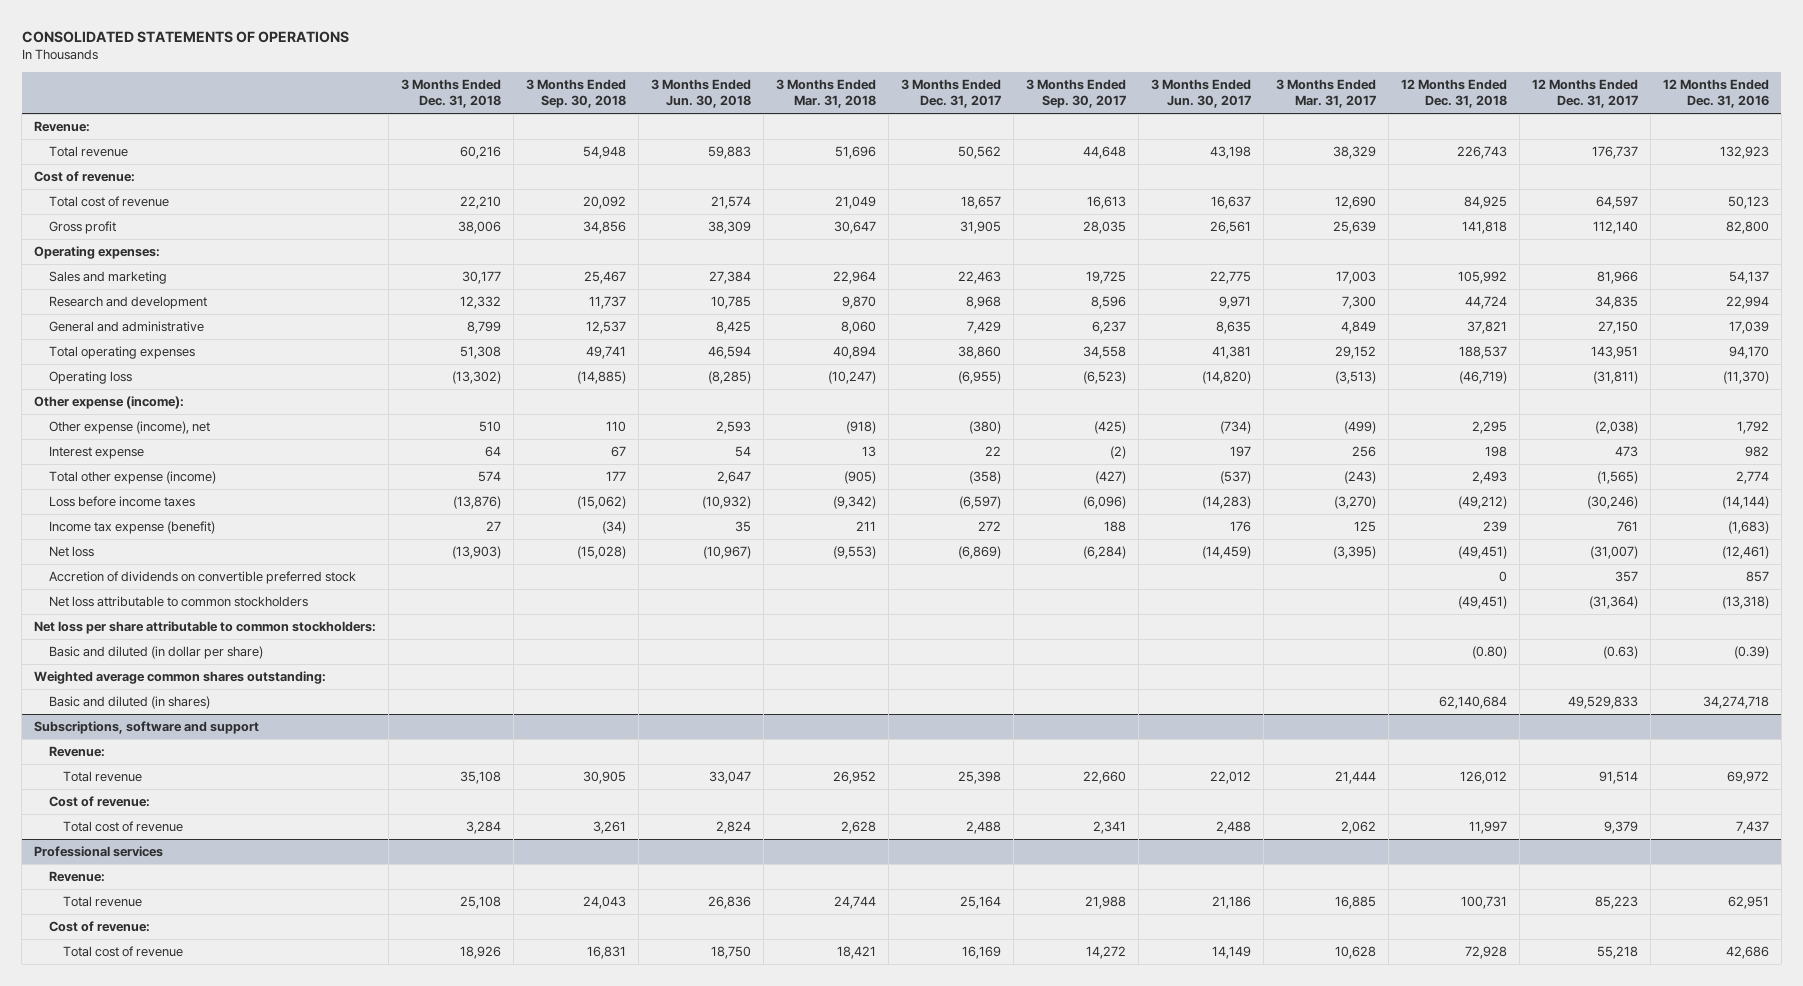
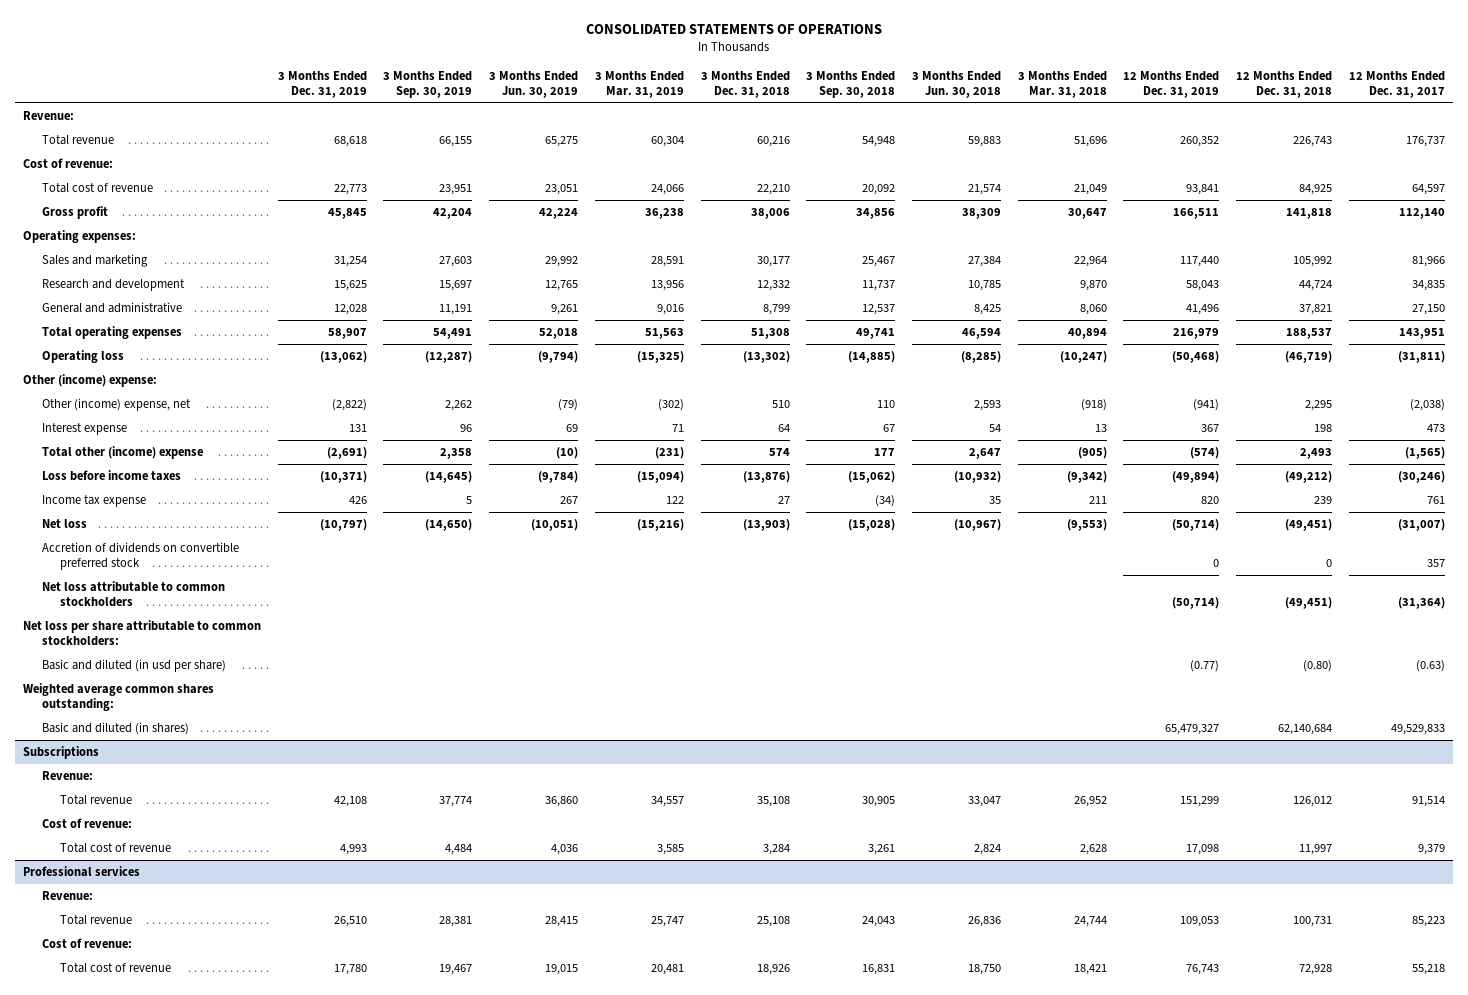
[901,78,1002,109] 3 Months Ended Dec. 31, 2017 -> none
[1026,78,1127,109] 3 Months Ended Sep. 30, 2017 -> none
[1151,78,1252,109] 3 Months Ended Jun. 30, 2017 -> none
[1276,78,1377,109] 3 Months Ended Mar. 31, 2017 -> none
[1663,78,1770,109] 12 Months Ended Dec. 31, 2016 -> none
none -> [277,71,367,99] 3 Months Ended Dec. 31, 2019
none -> [383,71,473,99] 3 Months Ended Sep. 30, 2019
none -> [489,71,579,99] 3 Months Ended Jun. 30, 2019
none -> [594,71,684,99] 3 Months Ended Mar. 31, 2019
none -> [1123,71,1220,99] 12 Months Ended Dec. 31, 2019
[34,395,185,409] Other expense (income): -> [23,373,158,387] Other (income) expense:
[48,420,210,434] Other expense (income), net -> [41,397,191,411] Other (income) expense, net
[48,470,216,484] Total other expense (income) -> [41,445,203,459] Total other (income) expense
[48,520,215,534] Income tax expense (benefit) -> [41,494,146,507] Income tax expense
[48,645,263,659] Basic and diluted (in dollar per share) -> [41,658,226,672] Basic and diluted (in usd per share)
[34,720,260,734] Subscriptions, software and support -> none
none -> [23,745,100,759] Subscriptions

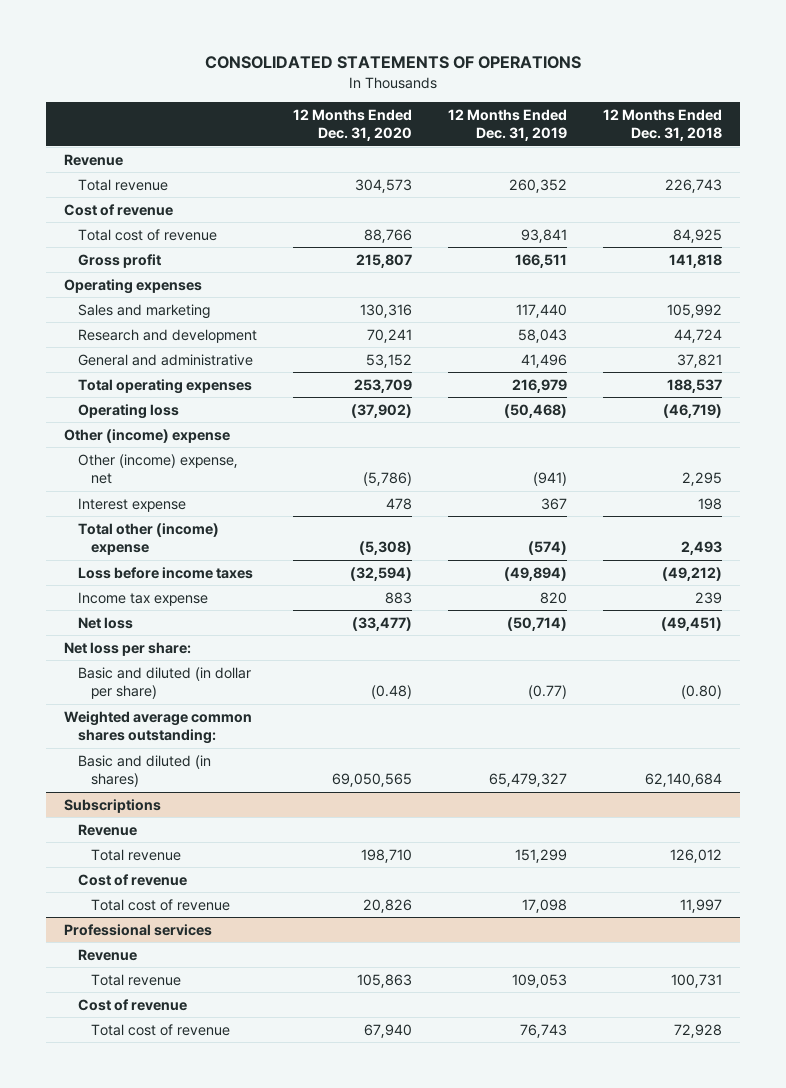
[277,71,367,99] 3 Months Ended Dec. 31, 2019 -> none
[383,71,473,99] 3 Months Ended Sep. 30, 2019 -> none
[489,71,579,99] 3 Months Ended Jun. 30, 2019 -> none
[594,71,684,99] 3 Months Ended Mar. 31, 2019 -> none
[700,71,790,99] 3 Months Ended Dec. 31, 2018 -> none
[806,71,896,99] 3 Months Ended Sep. 30, 2018 -> none
[911,71,1001,99] 3 Months Ended Jun. 30, 2018 -> none
[1017,71,1107,99] 3 Months Ended Mar. 31, 2018 -> none
[1348,71,1445,99] 12 Months Ended Dec. 31, 2017 -> none
none -> [292,108,412,142] 12 Months Ended Dec. 31, 2020
[23,110,75,120] Revenue: -> [63,153,123,166] Revenue
[23,157,114,168] Cost of revenue: -> [63,203,173,216] Cost of revenue
[23,229,137,243] Operating expenses: -> [63,278,202,294] Operating expenses
[23,373,158,387] Other (income) expense: -> [63,428,230,443] Other (income) expense
[41,541,239,571] Accretion of dividends on convertible preferred stock -> none
[41,580,225,608] Net loss attributable to common stockholders -> none
[23,619,262,647] Net loss per share attributable to common stockholders: -> [63,641,191,656] Net loss per share:
[41,658,226,672] Basic and diluted (in usd per share) -> [77,666,251,700] Basic and diluted (in dollar per share)
[41,770,93,780] Revenue: -> [77,823,137,836] Revenue
[41,817,132,828] Cost of revenue: -> [77,873,187,886] Cost of revenue
[41,890,93,900] Revenue: -> [77,948,137,961] Revenue
[41,937,132,948] Cost of revenue: -> [77,998,187,1011] Cost of revenue

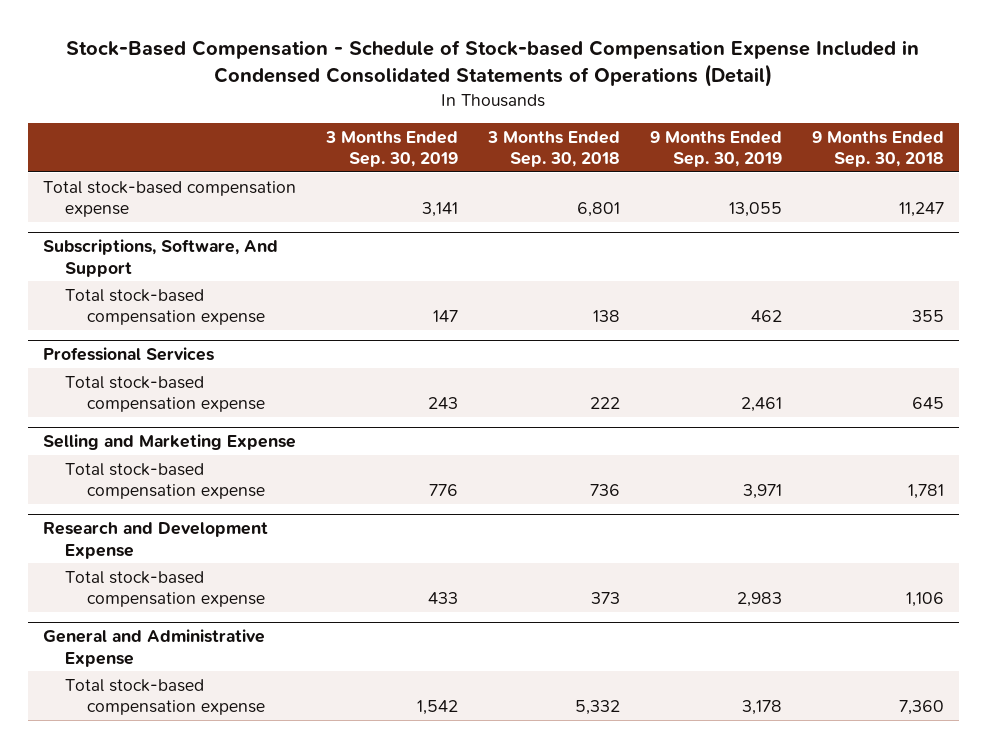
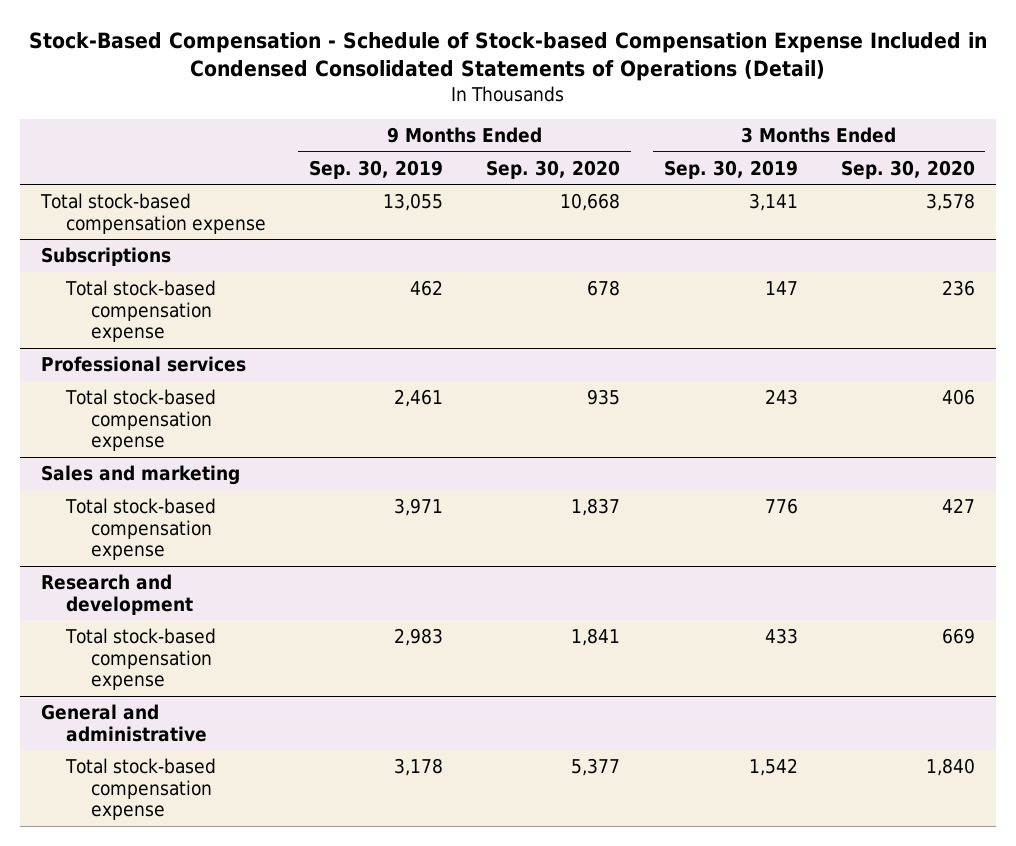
[486,130,620,168] 3 Months Ended Sep. 30, 2018 -> none
[811,130,944,168] 9 Months Ended Sep. 30, 2018 -> none
none -> [486,159,621,179] Sep. 30, 2020
none -> [840,159,975,179] Sep. 30, 2020
[42,239,278,277] Subscriptions, Software, And Support -> [41,246,172,266] Subscriptions
[42,347,214,362] Professional Services -> [41,355,247,372] Professional services
[42,434,296,451] Selling and Marketing Expense -> [41,464,241,485] Sales and marketing
[42,522,268,559] Research and Development Expense -> [41,573,194,615] Research and development
[42,629,265,667] General and Administrative Expense -> [41,703,208,742] General and administrative

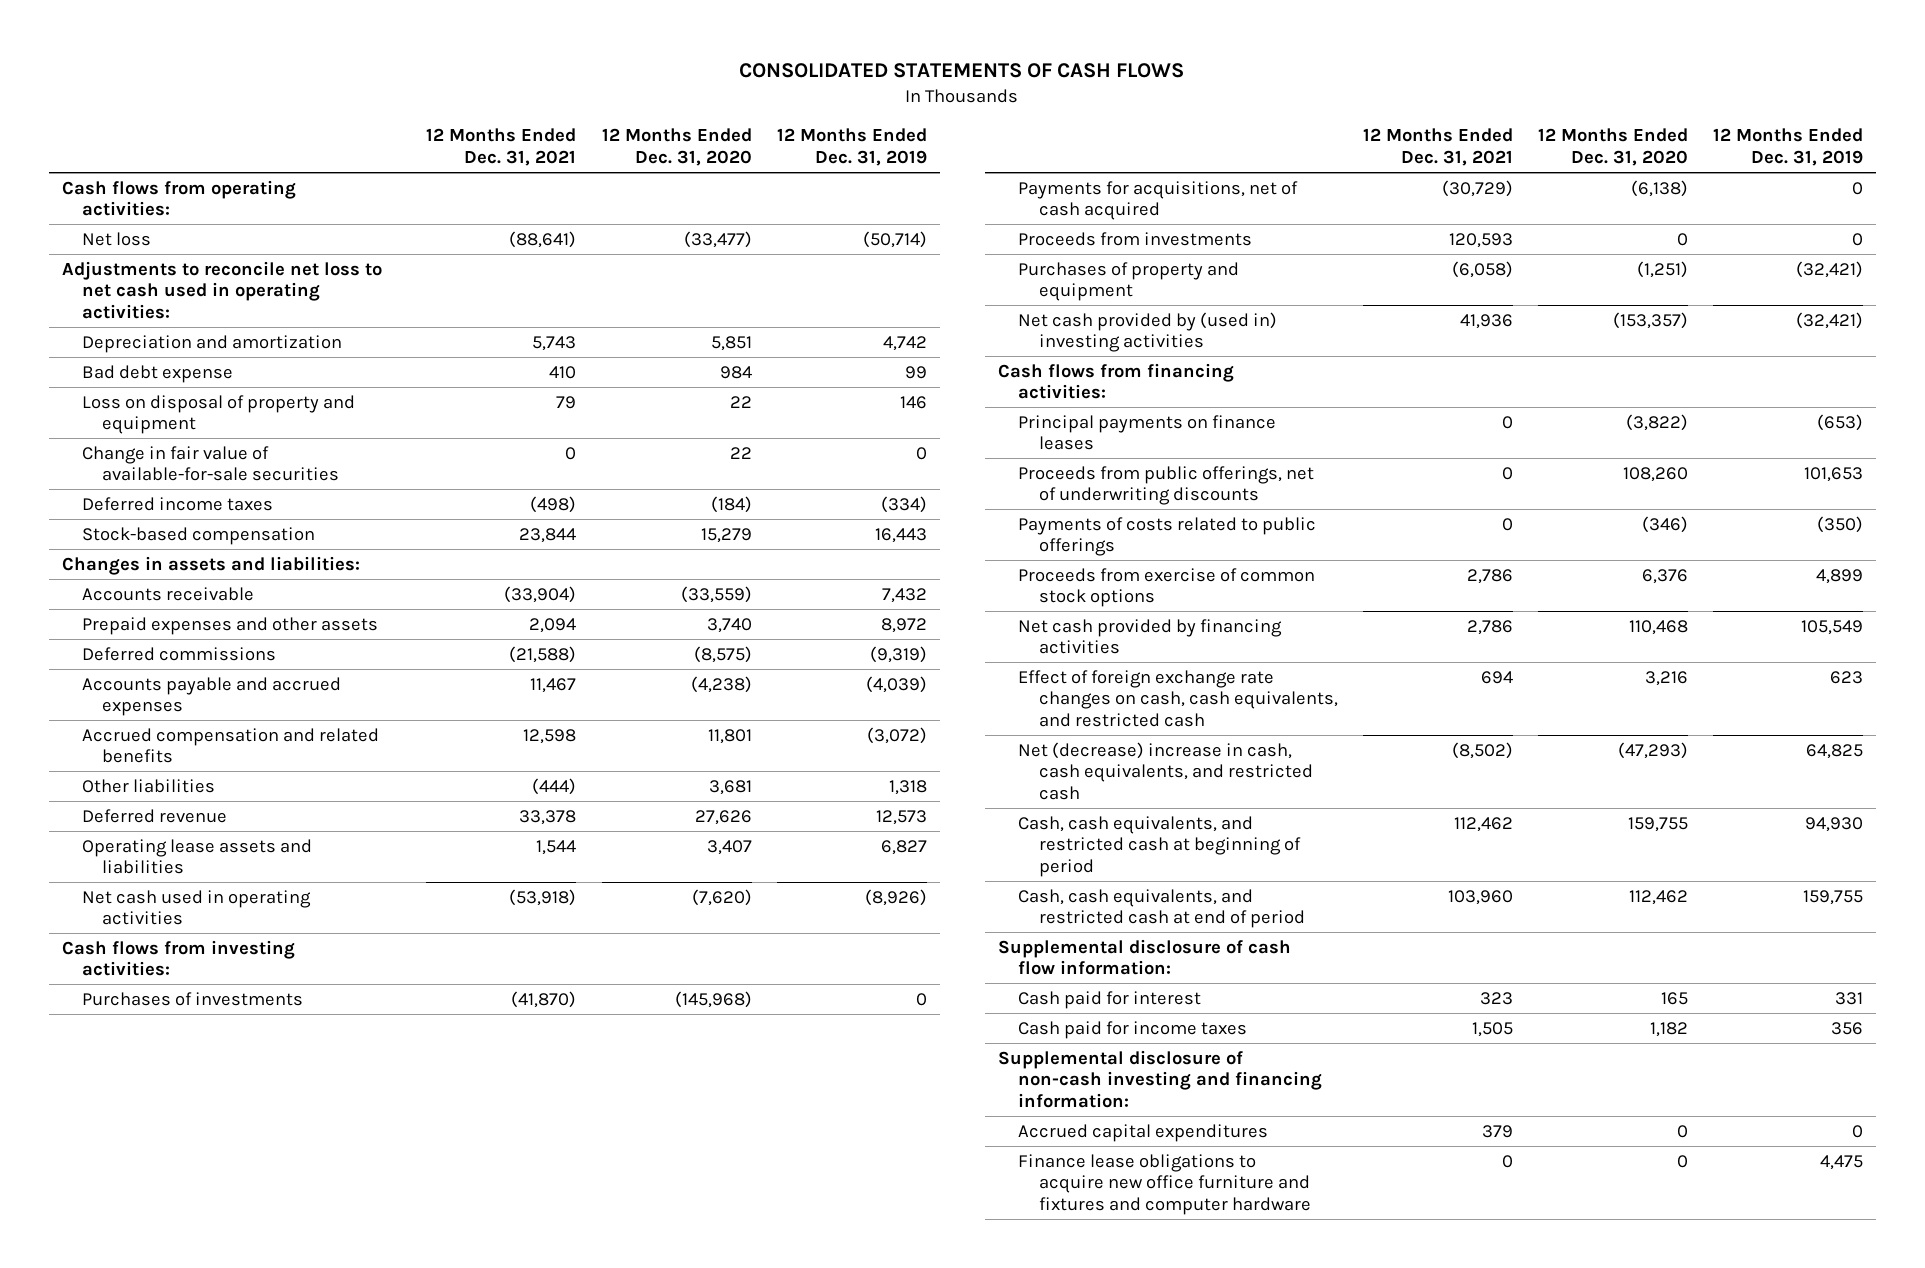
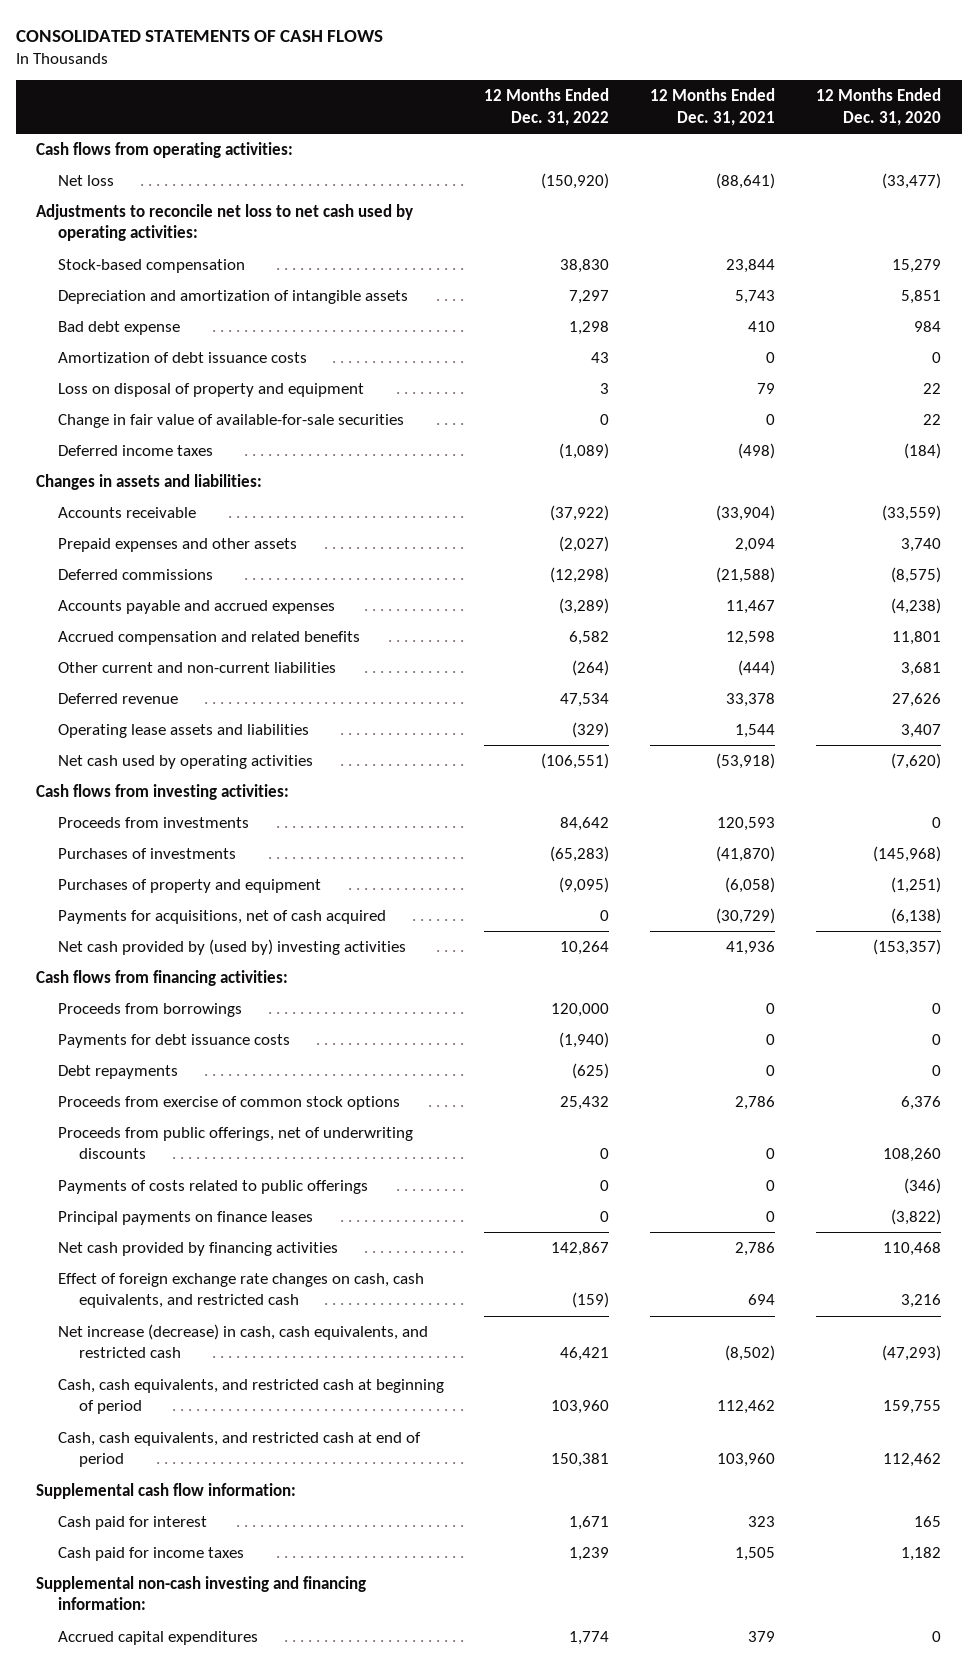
[776,128,927,166] 12 Months Ended Dec. 31, 2019 -> none
none -> [484,88,610,126] 12 Months Ended Dec. 31, 2022
[61,260,382,320] Adjustments to reconcile net loss to net cash used in operating activities: -> [36,204,414,242] Adjustments to reconcile net loss to net cash used by operating activities:
[81,526,315,545] Stock-based compensation -> [57,259,245,274] Stock-based compensation
[81,334,342,353] Depreciation and amortization -> [57,290,408,305] Depreciation and amortization of intangible assets
none -> [57,352,307,364] Amortization of debt issuance costs
[81,778,215,793] Other liabilities -> [57,662,336,674] Other current and non-current liabilities
[81,889,311,926] Net cash used in operating activities -> [57,755,313,770] Net cash used by operating activities
[81,991,303,1006] Purchases of investments -> [57,848,236,860] Purchases of investments
[1018,180,1299,221] Payments for acquisitions, net of cash acquired -> [57,910,386,925] Payments for acquisitions, net of cash acquired
[1018,311,1278,353] Net cash provided by (used in) investing activities -> [57,939,406,956] Net cash provided by (used by) investing activities
none -> [57,1003,242,1018] Proceeds from borrowings
none -> [57,1034,290,1049] Payments for debt issuance costs
none -> [57,1065,178,1080] Debt repayments
[1018,567,1316,608] Proceeds from exercise of common stock options -> [57,1096,400,1111] Proceeds from exercise of common stock options
[1018,414,1277,451] Principal payments on finance leases -> [57,1211,313,1226] Principal payments on finance leases
[1018,741,1313,801] Net (decrease) increase in cash, cash equivalents, and restricted cash -> [57,1324,428,1359] Net increase (decrease) in cash, cash equivalents, and restricted cash
[998,938,1292,976] Supplemental disclosure of cash flow information: -> [36,1483,297,1500] Supplemental cash flow information:
[998,1049,1323,1109] Supplemental disclosure of non-cash investing and financing information: -> [36,1576,367,1611] Supplemental non-cash investing and financing information:
[1018,1153,1311,1216] Finance lease obligations to acquire new office furniture and fixtures and computer hardware -> none

